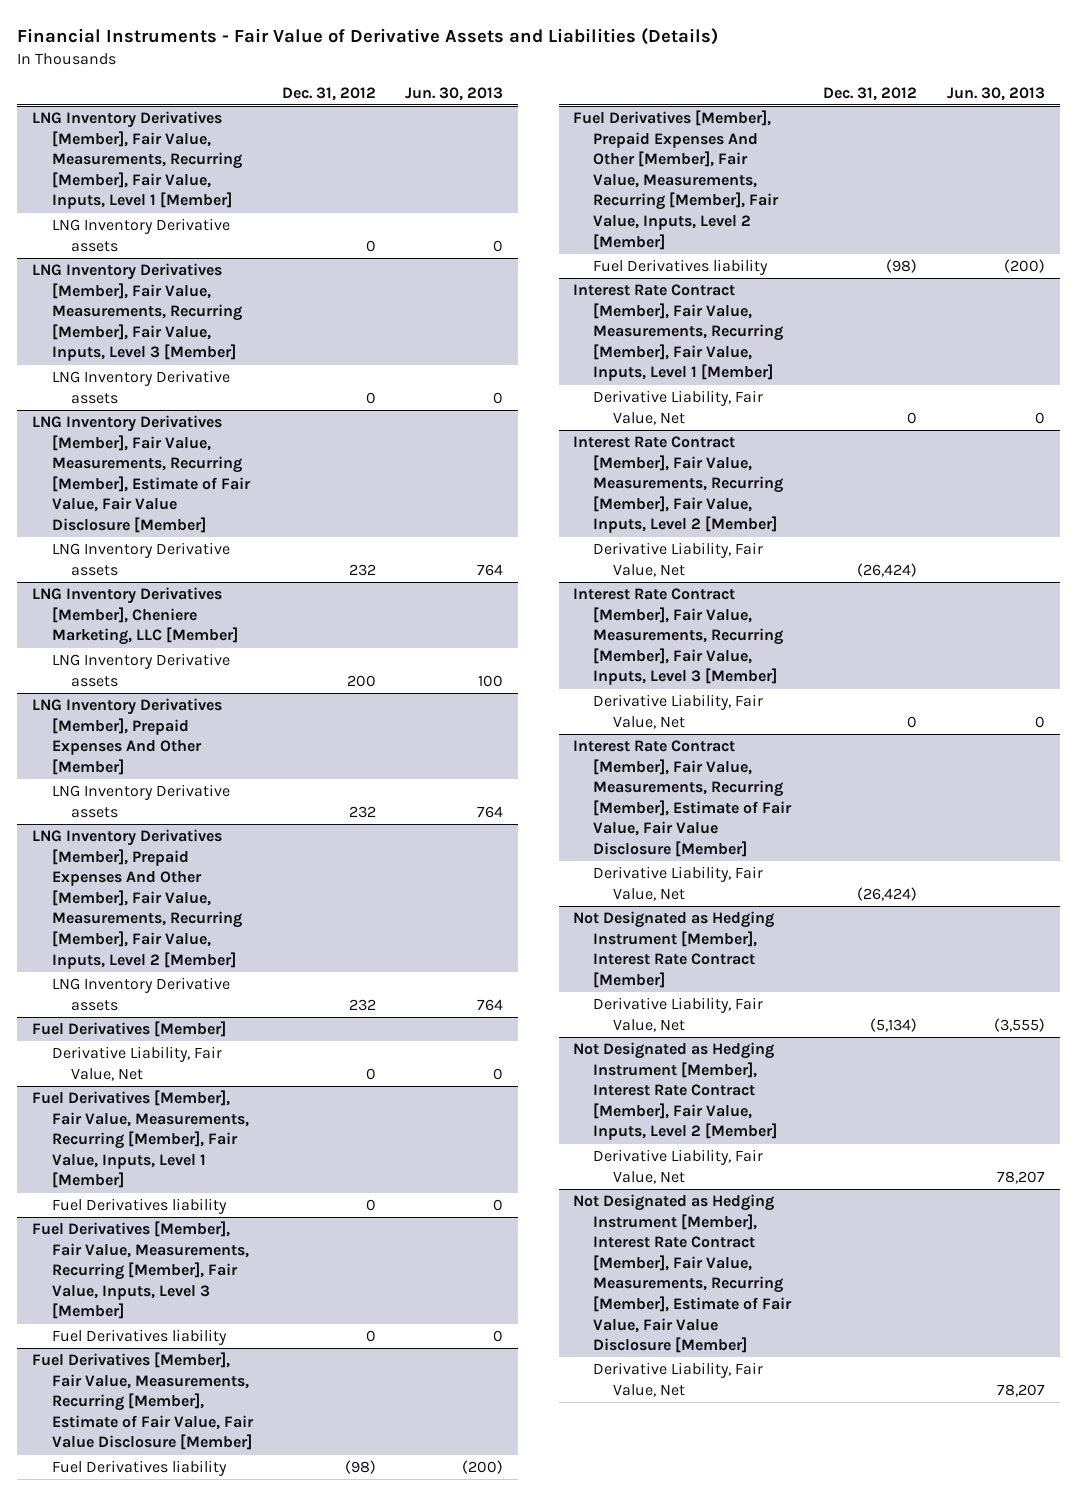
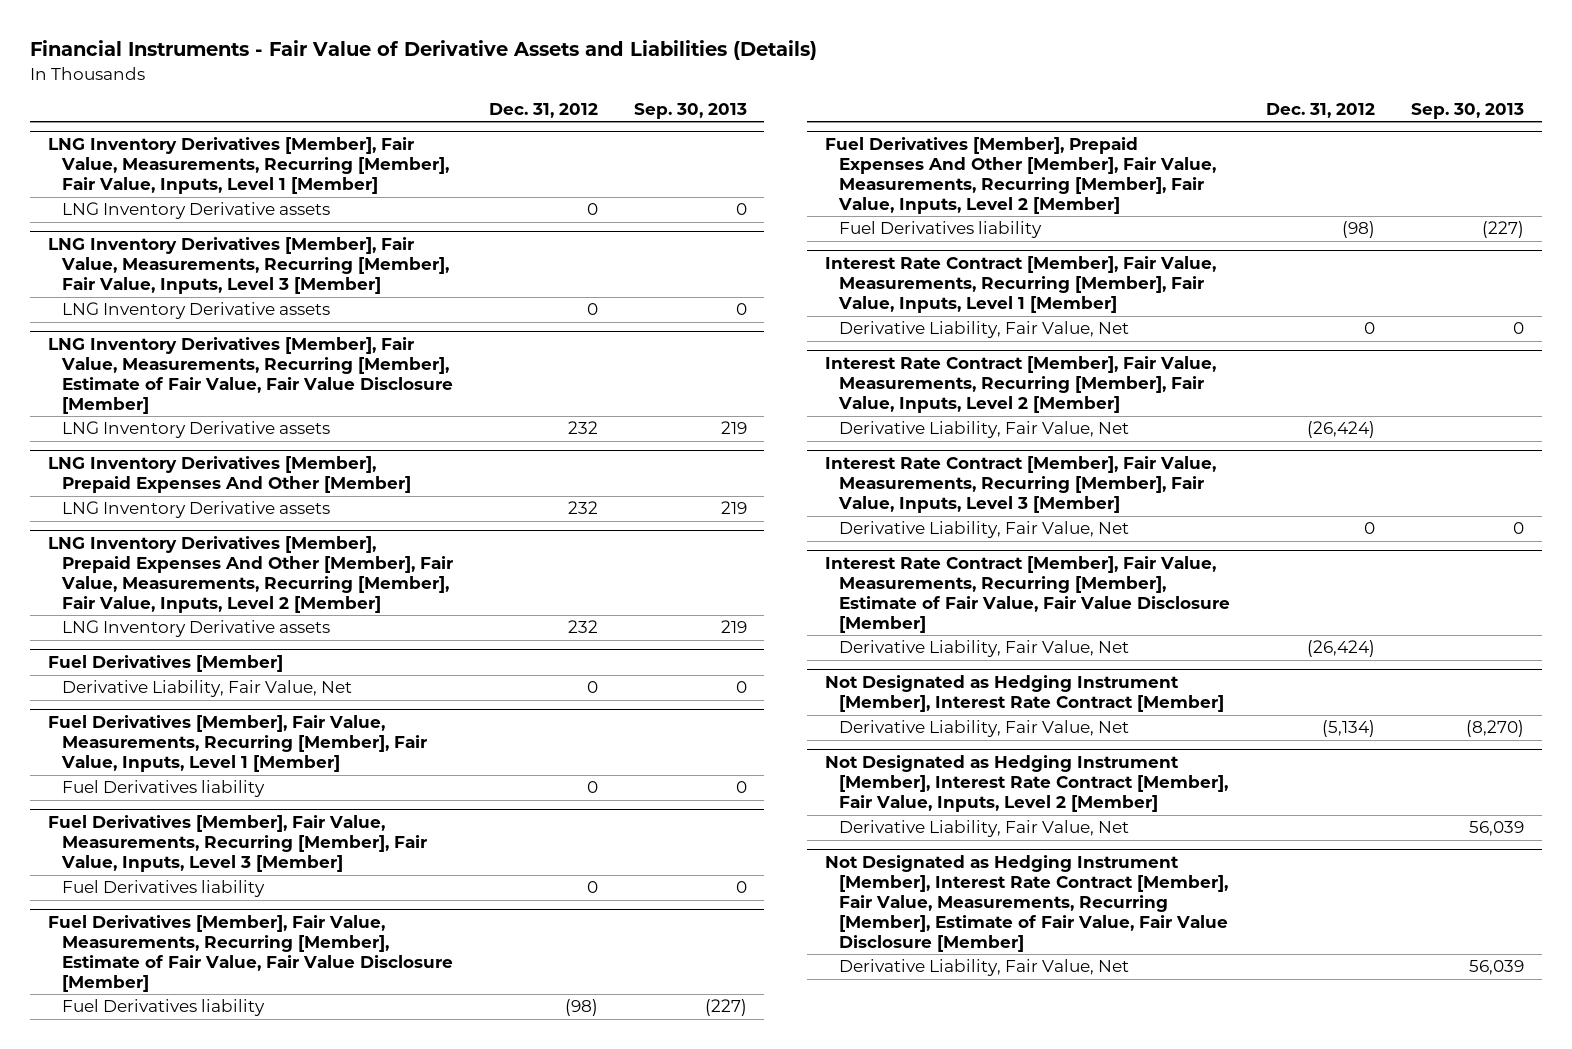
[405,86,504,101] Jun. 30, 2013 -> none
none -> [633,102,747,119] Sep. 30, 2013
[31,587,238,646] LNG Inventory Derivatives [Member], Cheniere Marketing, LLC [Member] -> none
[51,653,230,687] LNG Inventory Derivative assets -> none

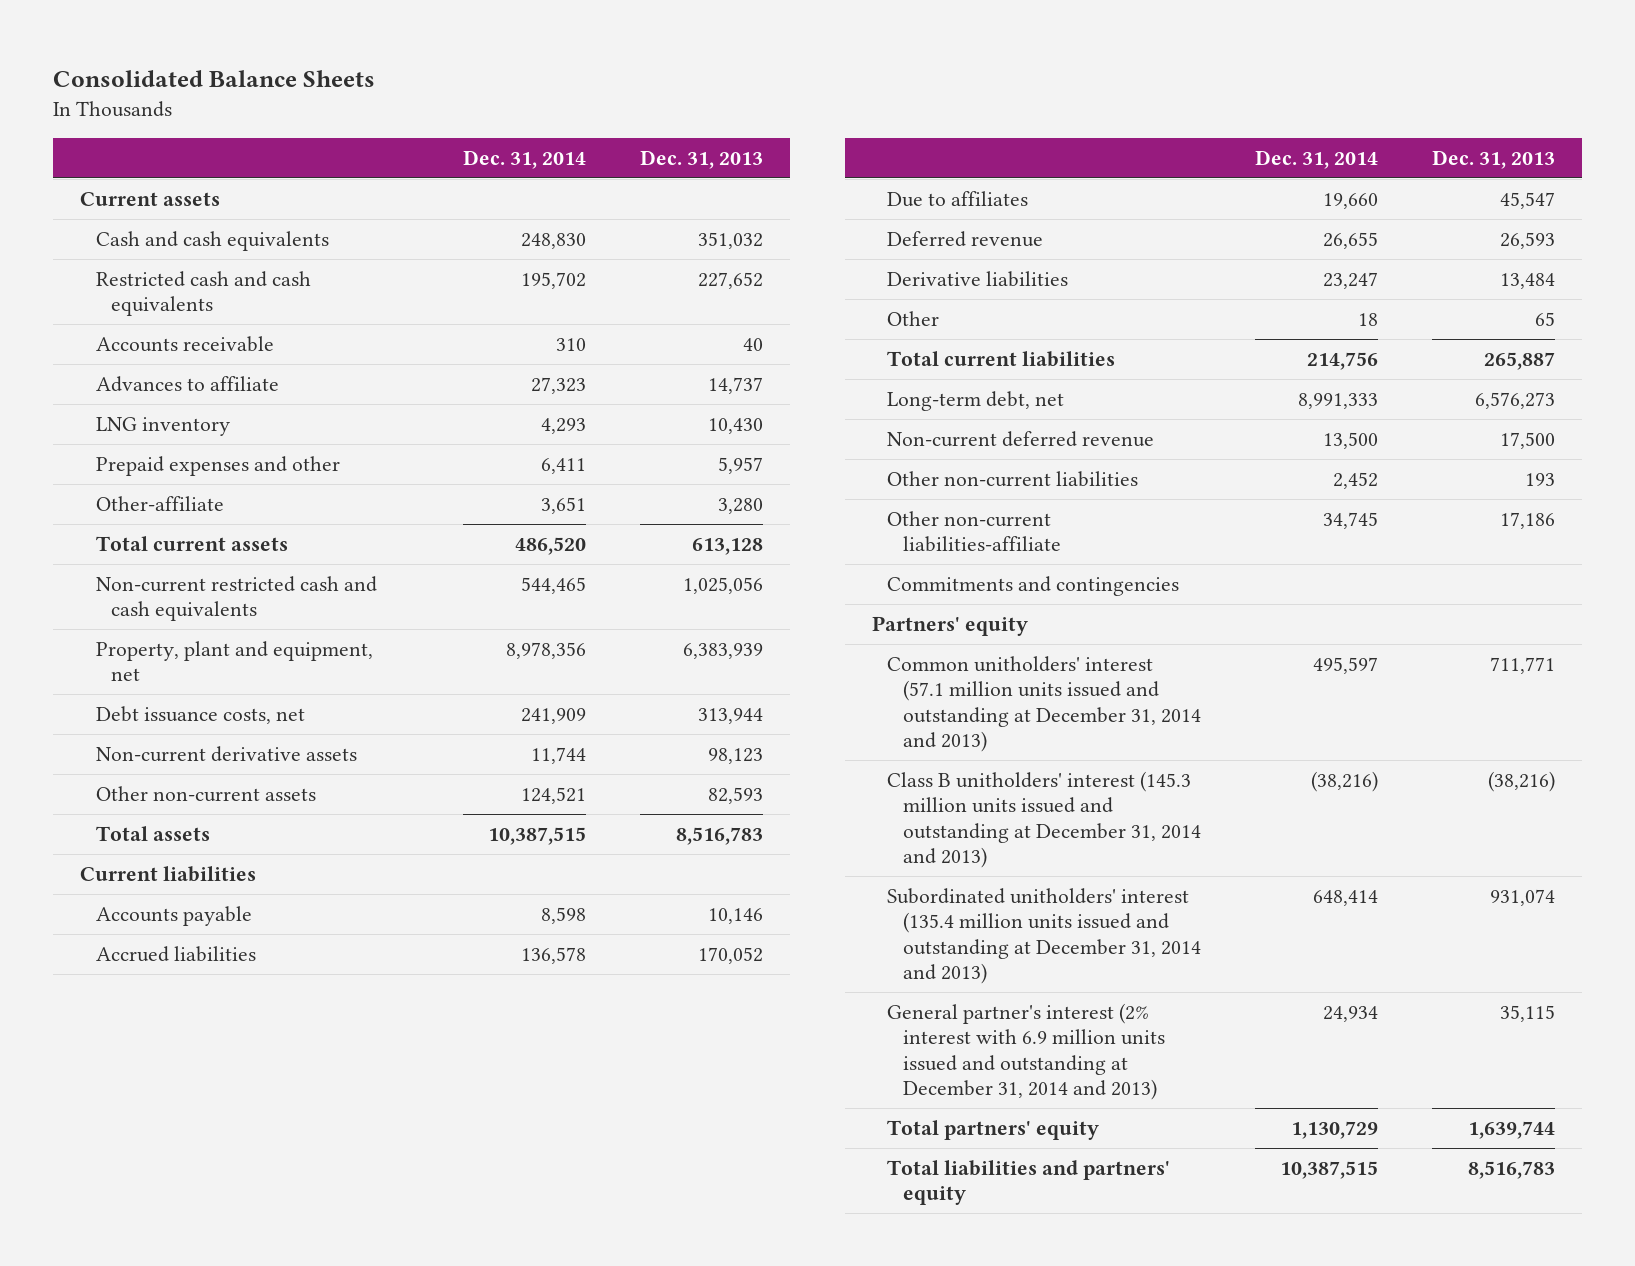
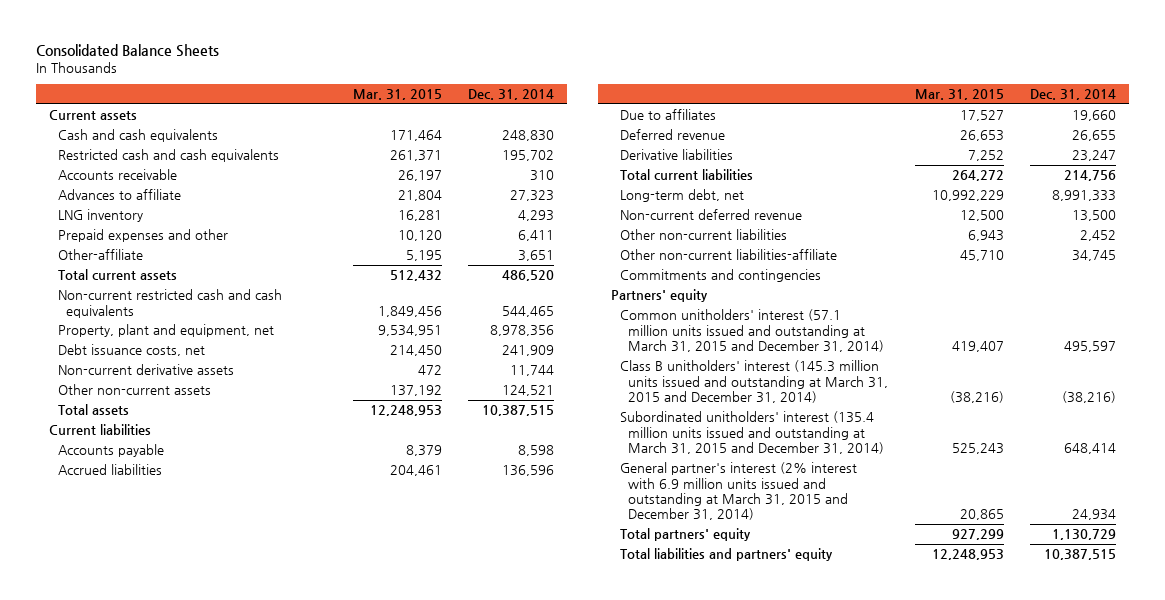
[640,149,764,169] Dec. 31, 2013 -> none
none -> [352,89,442,101] Mar. 31, 2015
[521,946,587,964] 136,578 -> [502,465,555,477] 136,596
[887,310,940,326] Other -> none
[887,655,1201,753] Common unitholders' interest (57.1 million units issued and outstanding at December 31, 2014 and 2013) -> [619,309,885,353] Common unitholders' interest (57.1 million units issued and outstanding at March 31, 2015 and December 31, 2014)
[887,770,1201,869] Class B unitholders' interest (145.3 million units issued and outstanding at December 31, 2014 and 2013) -> [619,360,889,404] Class B unitholders' interest (145.3 million units issued and outstanding at March 31, 2015 and December 31, 2014)
[887,887,1201,985] Subordinated unitholders' interest (135.4 million units issued and outstanding at December 31, 2014 and 2013) -> [619,411,885,455] Subordinated unitholders' interest (135.4 million units issued and outstanding at March 31, 2015 and December 31, 2014)
[887,1002,1165,1101] General partner's interest (2% interest with 6.9 million units issued and outstanding at December 31, 2014 and 2013) -> [619,462,857,521] General partner's interest (2% interest with 6.9 million units issued and outstanding at March 31, 2015 and December 31, 2014)

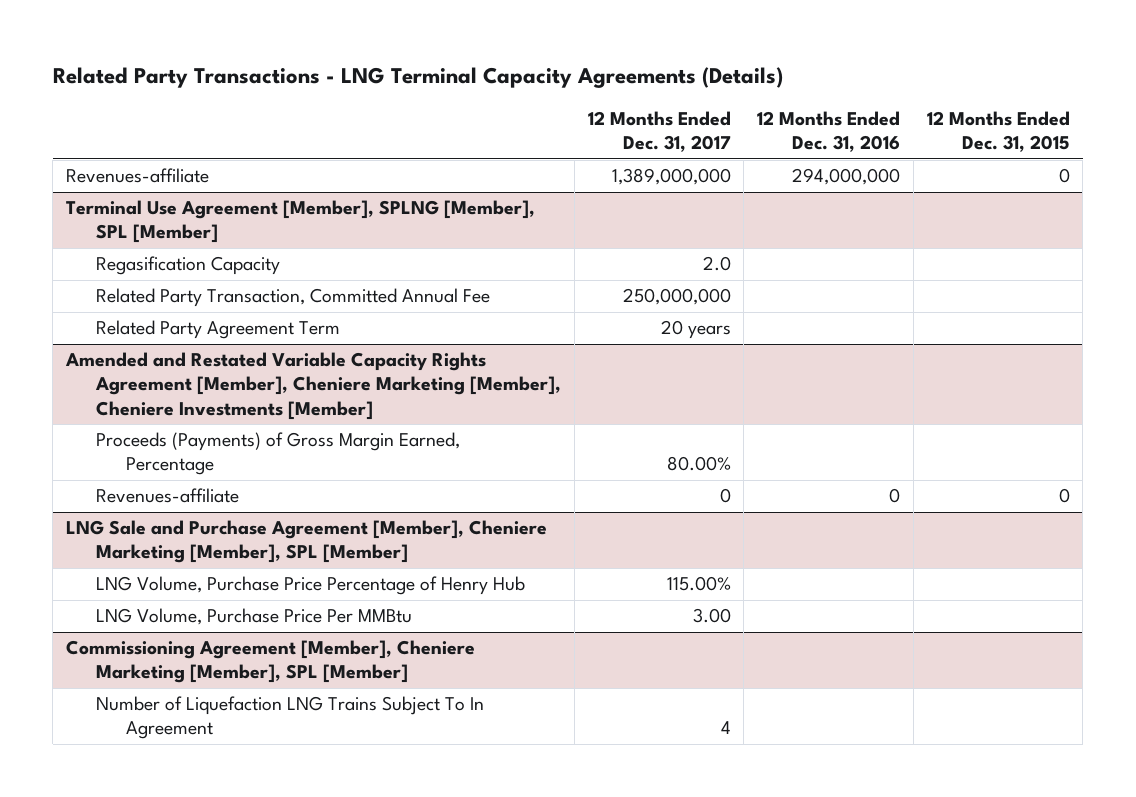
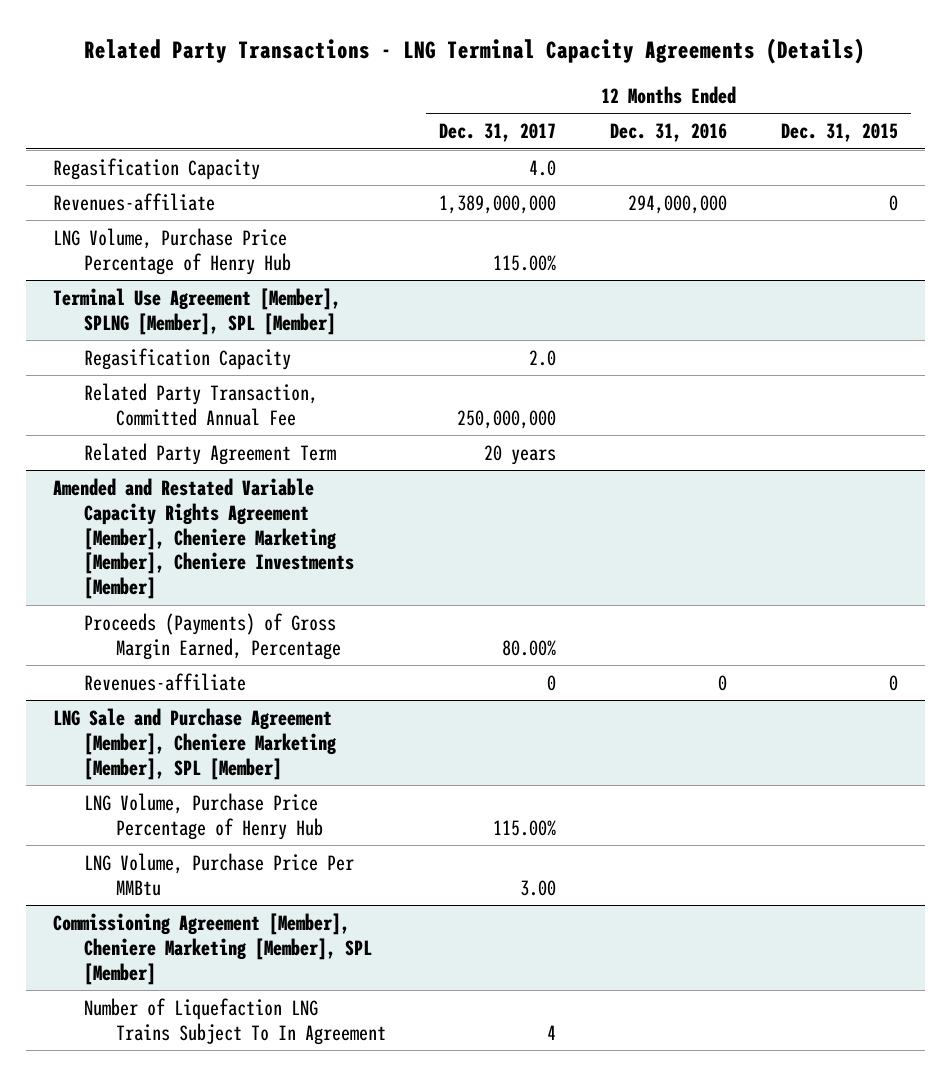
none -> [52,157,260,180] Regasification Capacity
none -> [52,227,292,275] LNG Volume, Purchase Price Percentage of Henry Hub

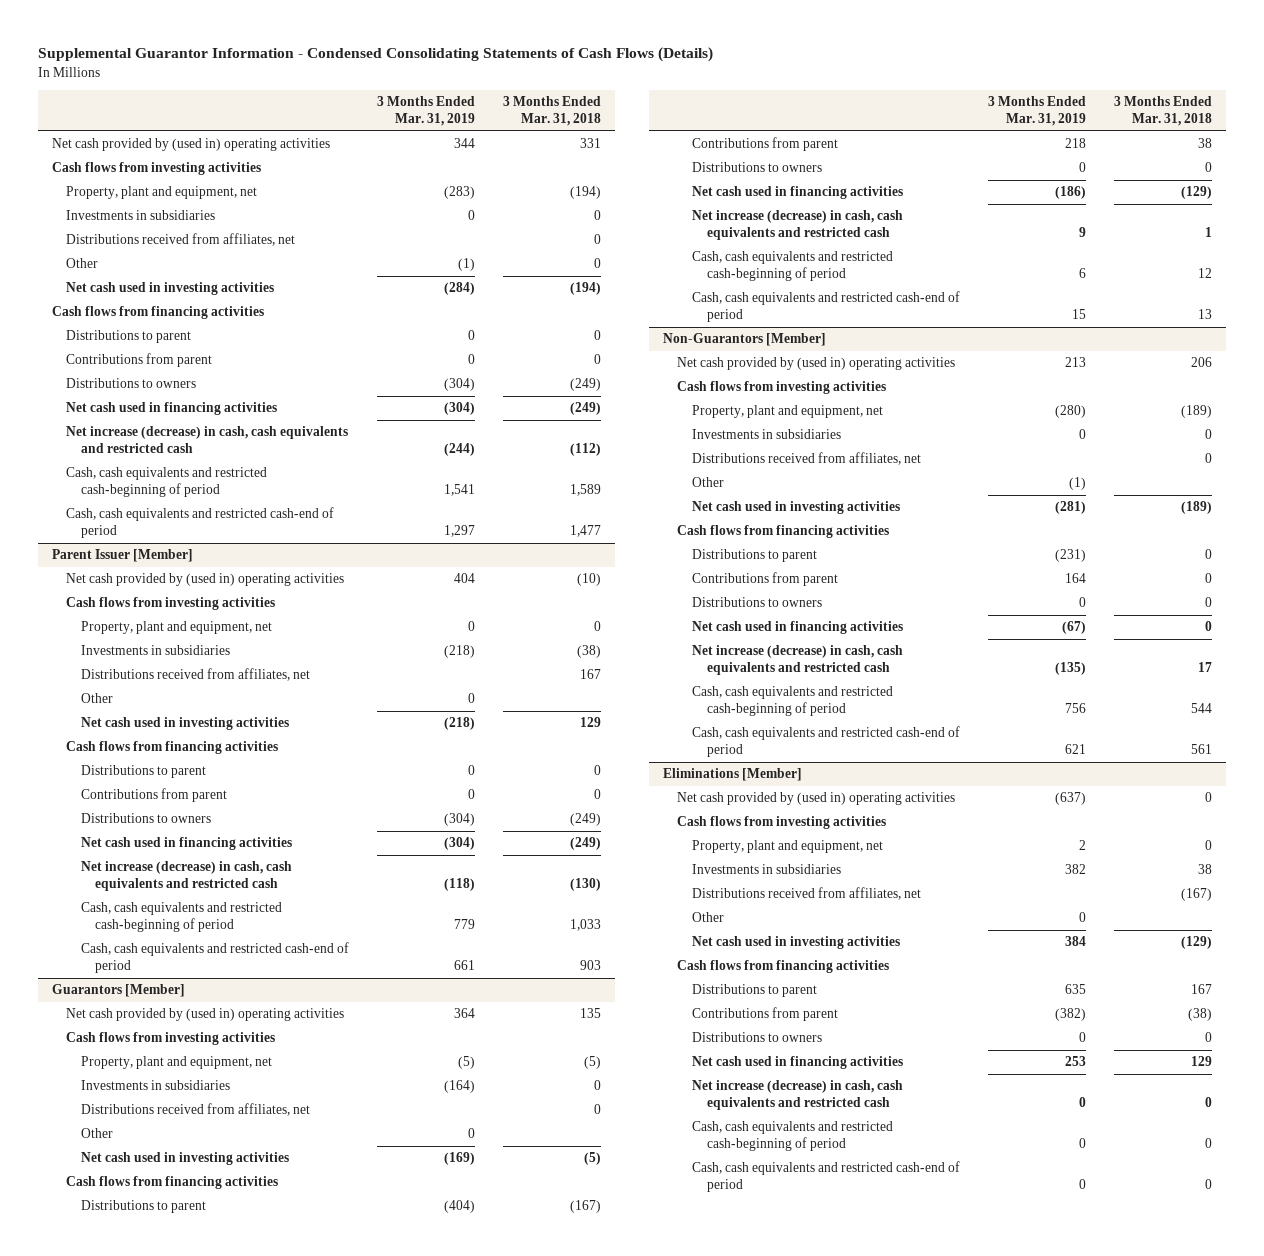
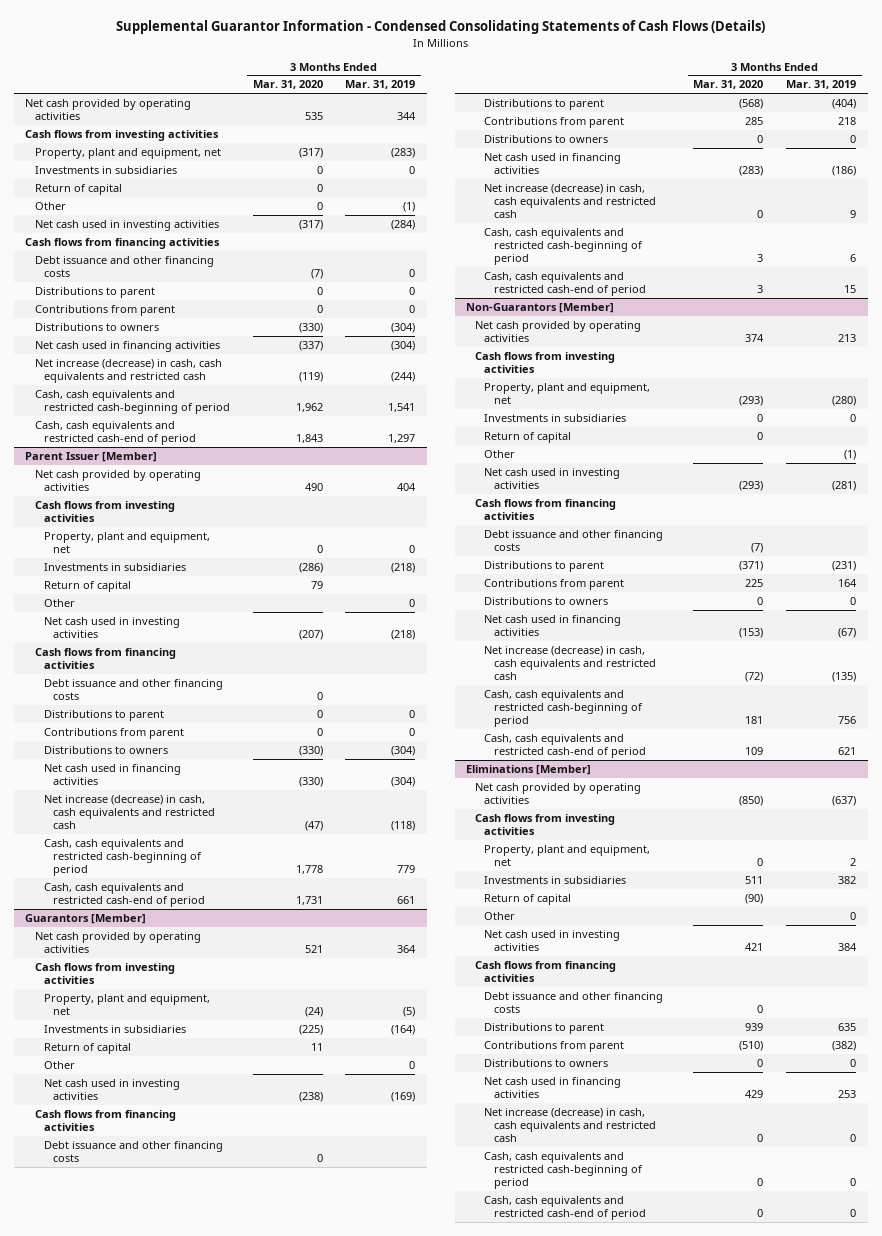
[503,96,602,127] 3 Months Ended Mar. 31, 2018 -> none
none -> [252,80,323,90] Mar. 31, 2020
[51,138,330,152] Net cash provided by (used in) operating activities -> [25,98,192,121] Net cash provided by operating activities
[66,233,296,247] Distributions received from affiliates, net -> none
none -> [34,183,122,195] Return of capital
none -> [34,255,214,278] Debt issuance and other financing costs
[66,573,345,587] Net cash provided by (used in) operating activities -> [34,469,201,492] Net cash provided by operating activities
[80,668,310,682] Distributions received from affiliates, net -> none
none -> [43,580,131,592] Return of capital
none -> [43,678,223,701] Debt issuance and other financing costs
[66,1008,345,1022] Net cash provided by (used in) operating activities -> [34,931,201,954] Net cash provided by operating activities
[80,1103,310,1117] Distributions received from affiliates, net -> none
none -> [43,1042,131,1054] Return of capital
none -> [43,1140,223,1163] Debt issuance and other financing costs
[677,357,956,371] Net cash provided by (used in) operating activities -> [475,320,642,343] Net cash provided by operating activities
[692,452,922,466] Distributions received from affiliates, net -> none
none -> [484,431,572,443] Return of capital
none -> [484,529,664,552] Debt issuance and other financing costs
[677,792,956,806] Net cash provided by (used in) operating activities -> [475,782,642,805] Net cash provided by operating activities
[692,887,922,901] Distributions received from affiliates, net -> none
none -> [484,893,572,905] Return of capital
none -> [484,991,664,1014] Debt issuance and other financing costs

